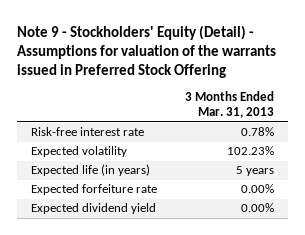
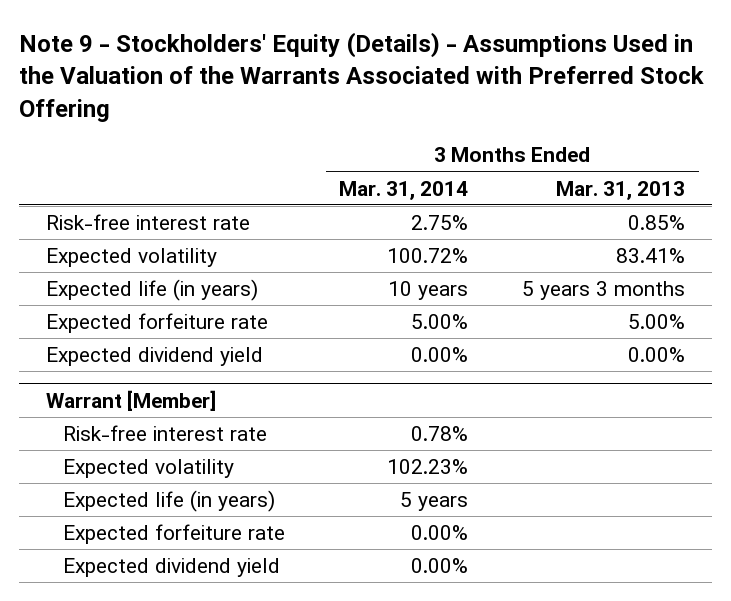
[17,24,277,79] Note 9 - Stockholders' Equity (Detail) - Assumptions for valuation of the warrants issued in Preferred Stock Offering -> [19,31,705,123] Note 9 - Stockholders' Equity (Details) - Assumptions Used in the Valuation of the Warrants Associated with Preferred Stock Offering
none -> [339,180,469,200] Mar. 31, 2014
[241,127,275,137] 0.78% -> [628,215,686,231] 0.85%
[227,146,275,156] 102.23% -> [616,248,686,264] 83.41%
[236,166,275,177] 5 years -> [522,281,686,301] 5 years 3 months
[241,184,275,194] 0.00% -> [628,314,686,330] 5.00%
none -> [46,389,217,411] Warrant [Member]
none -> [63,425,268,442] Risk-free interest rate
none -> [63,459,235,479] Expected volatility
none -> [63,490,276,513] Expected life (in years)
none -> [63,524,286,545] Expected forfeiture rate
none -> [63,558,281,578] Expected dividend yield

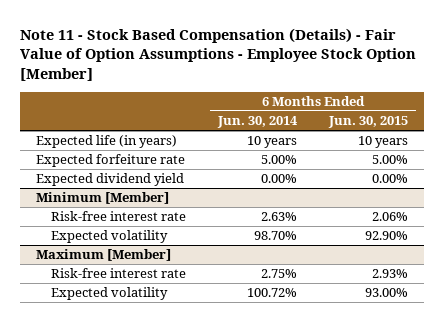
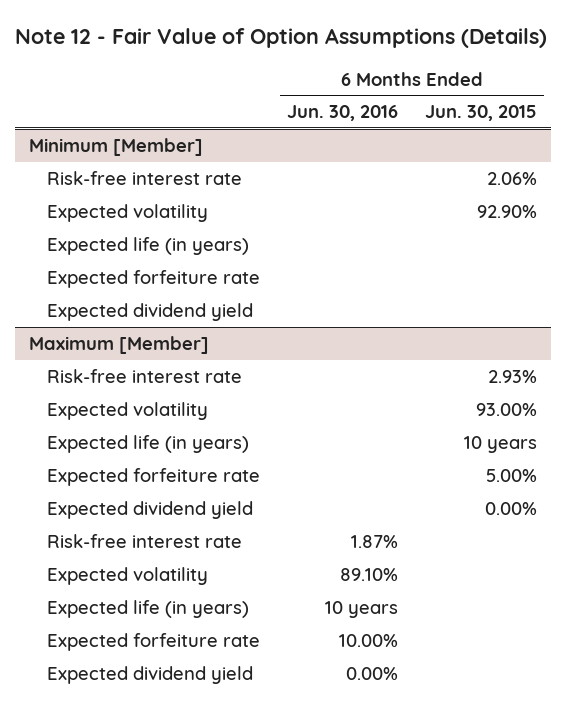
[19,27,416,82] Note 11 - Stock Based Compensation (Details) - Fair Value of Option Assumptions - Employee Stock Option [Member] -> [15,28,548,49] Note 12 - Fair Value of Option Assumptions (Details)
[216,116,298,129] Jun. 30, 2014 -> none
none -> [286,105,398,122] Jun. 30, 2016
[35,135,177,149] Expected life (in years) -> none
[35,154,185,168] Expected forfeiture rate -> none
[35,173,184,187] Expected dividend yield -> none
none -> [46,236,249,255] Expected life (in years)
none -> [46,269,260,288] Expected forfeiture rate
none -> [46,302,253,321] Expected dividend yield
none -> [46,434,249,453] Expected life (in years)
none -> [46,467,260,486] Expected forfeiture rate
none -> [46,500,253,519] Expected dividend yield
none -> [46,533,242,548] Risk-free interest rate
none -> [46,566,208,585] Expected volatility
none -> [46,599,249,618] Expected life (in years)
none -> [46,632,260,651] Expected forfeiture rate
none -> [46,665,253,684] Expected dividend yield

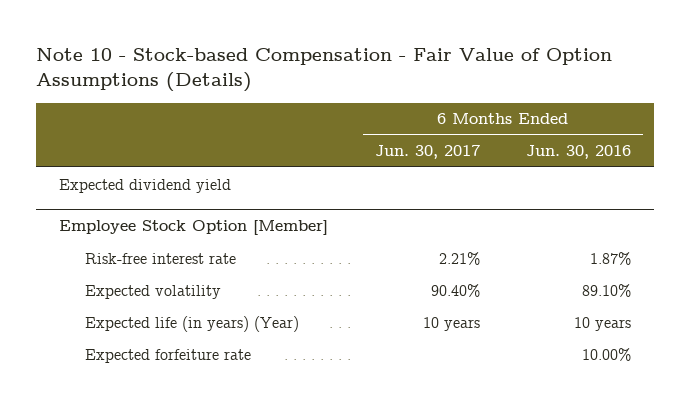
[15,28,548,49] Note 12 - Fair Value of Option Assumptions (Details) -> [36,48,613,93] Note 10 - Stock-based Compensation - Fair Value of Option Assumptions (Details)
[425,105,538,122] Jun. 30, 2015 -> none
none -> [374,145,480,160] Jun. 30, 2017
[29,137,204,156] Minimum [Member] -> none
[46,170,242,185] Risk-free interest rate -> none
[46,203,208,222] Expected volatility -> none
[46,236,249,255] Expected life (in years) -> none
[46,269,260,288] Expected forfeiture rate -> none
[46,302,253,321] Expected dividend yield -> none
[46,368,242,383] Risk-free interest rate -> none
[46,401,208,420] Expected volatility -> none
[46,434,249,453] Expected life (in years) -> none
[46,467,260,486] Expected forfeiture rate -> none
[46,500,253,519] Expected dividend yield -> none
none -> [59,178,232,193] Expected dividend yield
[29,335,210,354] Maximum [Member] -> [59,220,329,236] Employee Stock Option [Member]
[46,599,249,618] Expected life (in years) -> [84,315,299,332] Expected life (in years) (Year)
[46,665,253,684] Expected dividend yield -> none

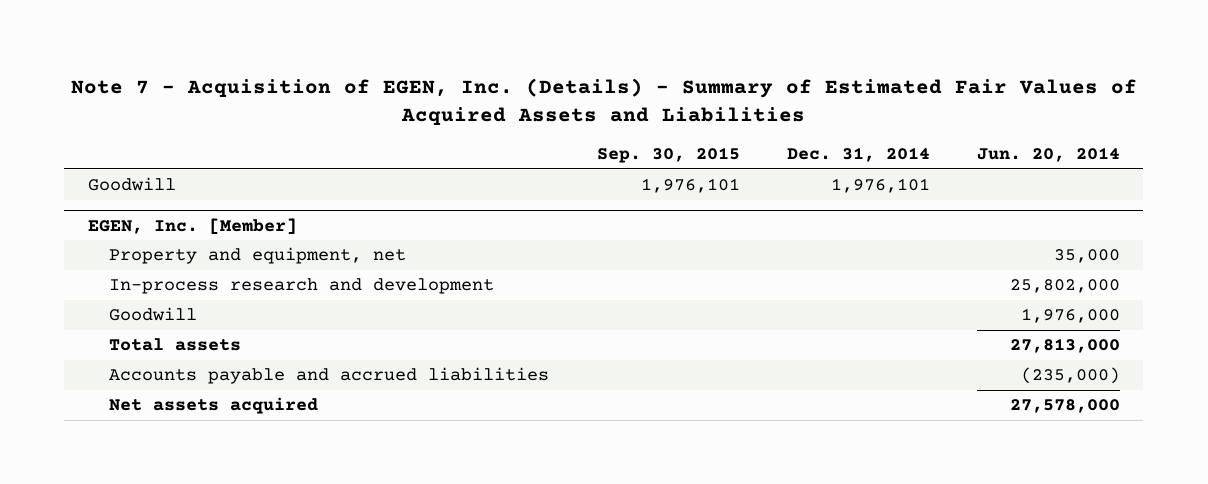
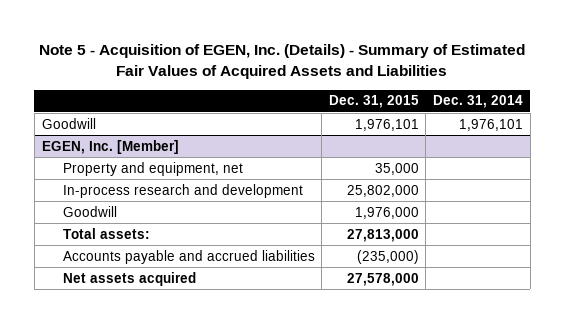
[70,77,1137,126] Note 7 - Acquisition of EGEN, Inc. (Details) - Summary of Estimated Fair Values of Acquired Assets and Liabilities -> [39,44,526,80] Note 5 - Acquisition of EGEN, Inc. (Details) - Summary of Estimated Fair Values of Acquired Assets and Liabilities
[596,147,740,164] Sep. 30, 2015 -> none
[976,147,1120,163] Jun. 20, 2014 -> none
none -> [328,95,419,109] Dec. 31, 2015
[109,338,242,352] Total assets -> [62,227,150,239] Total assets:

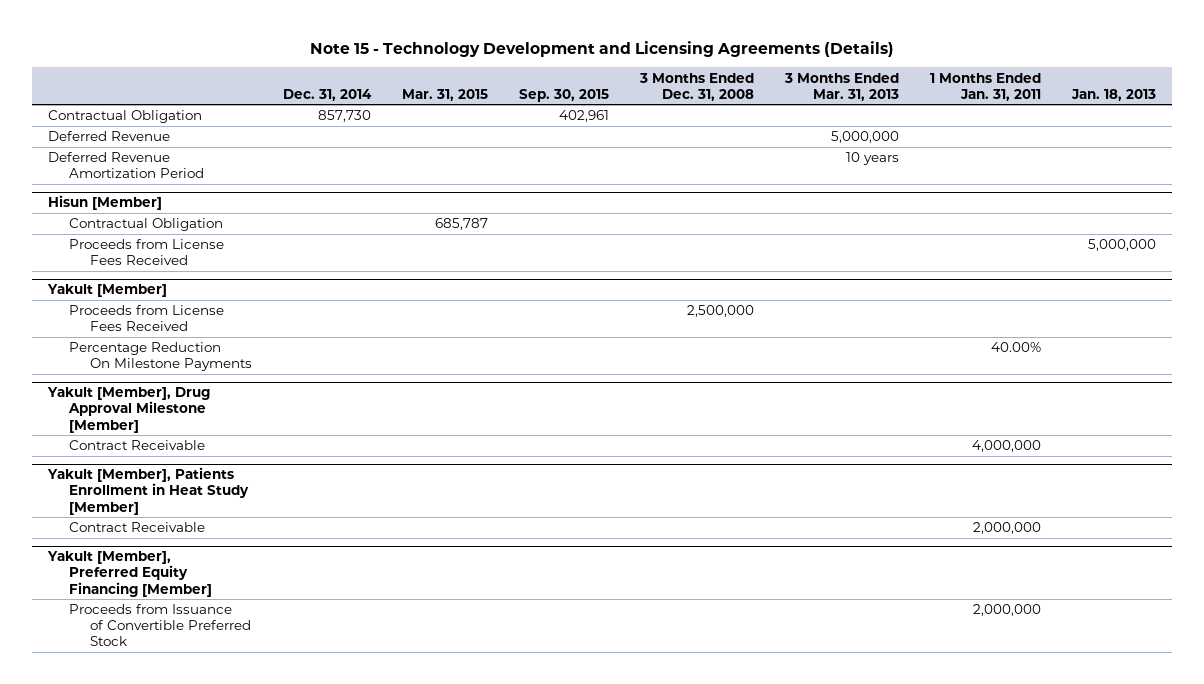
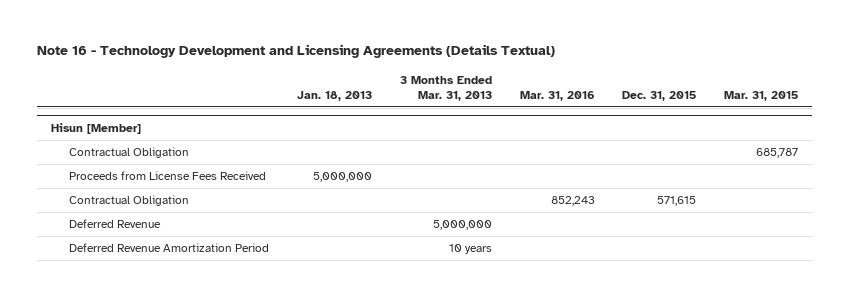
[310,40,895,57] Note 15 - Technology Development and Licensing Agreements (Details) -> [36,44,555,59] Note 16 - Technology Development and Licensing Agreements (Details Textual)
[282,88,372,101] Dec. 31, 2014 -> none
[518,88,609,102] Sep. 30, 2015 -> none
[639,72,755,101] 3 Months Ended Dec. 31, 2008 -> none
[930,72,1042,101] 1 Months Ended Jan. 31, 2011 -> none
none -> [519,90,595,101] Mar. 31, 2016
none -> [622,90,697,101] Dec. 31, 2015
[47,110,202,124] Contractual Obligation -> none
[47,131,170,142] Deferred Revenue -> none
[47,152,204,179] Deferred Revenue Amortization Period -> none
[46,284,167,298] Yakult [Member] -> none
[68,305,224,332] Proceeds from License Fees Received -> none
[68,342,252,372] Percentage Reduction On Milestone Payments -> none
[46,387,210,433] Yakult [Member], Drug Approval Milestone [Member] -> none
[68,440,205,451] Contract Receivable -> none
[46,467,249,515] Yakult [Member], Patients Enrollment in Heat Study [Member] -> none
[68,522,205,533] Contract Receivable -> none
[46,551,212,597] Yakult [Member], Preferred Equity Financing [Member] -> none
[68,604,251,647] Proceeds from Issuance of Convertible Preferred Stock -> none
none -> [68,195,189,207] Contractual Obligation
none -> [68,219,161,229] Deferred Revenue
none -> [68,243,269,253] Deferred Revenue Amortization Period

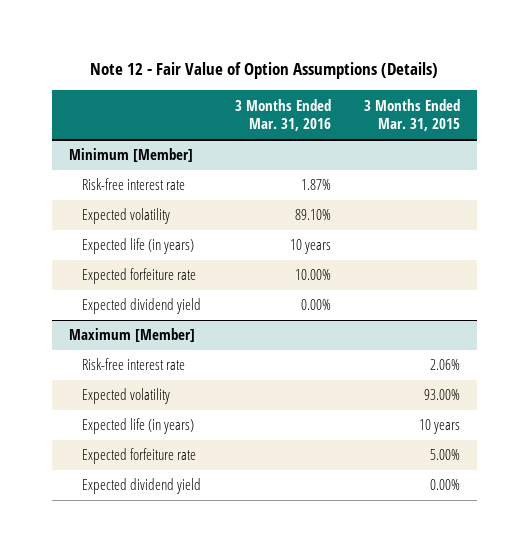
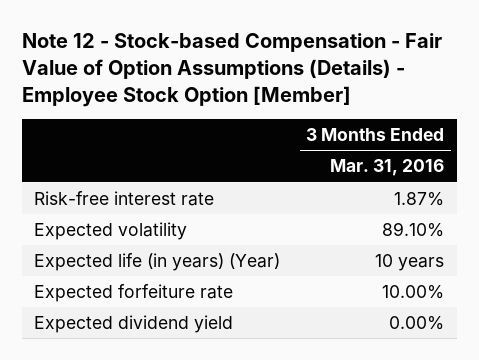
[90,62,439,80] Note 12 - Fair Value of Option Assumptions (Details) -> [21,33,442,108] Note 12 - Stock-based Compensation - Fair Value of Option Assumptions (Details) - Employee Stock Option [Member]
[364,98,461,132] 3 Months Ended Mar. 31, 2015 -> none
[68,148,193,163] Minimum [Member] -> none
[82,238,195,255] Expected life (in years) -> [34,252,281,271] Expected life (in years) (Year)
[68,328,195,343] Maximum [Member] -> none
[82,358,186,371] Risk-free interest rate -> none
[82,388,171,405] Expected volatility -> none
[82,418,195,435] Expected life (in years) -> none
[82,448,197,465] Expected forfeiture rate -> none
[82,478,202,495] Expected dividend yield -> none

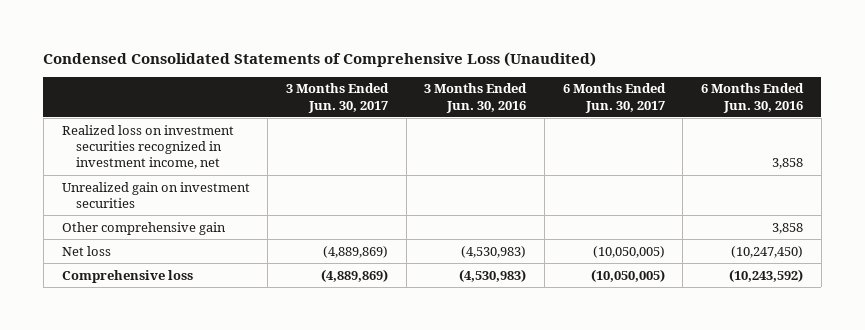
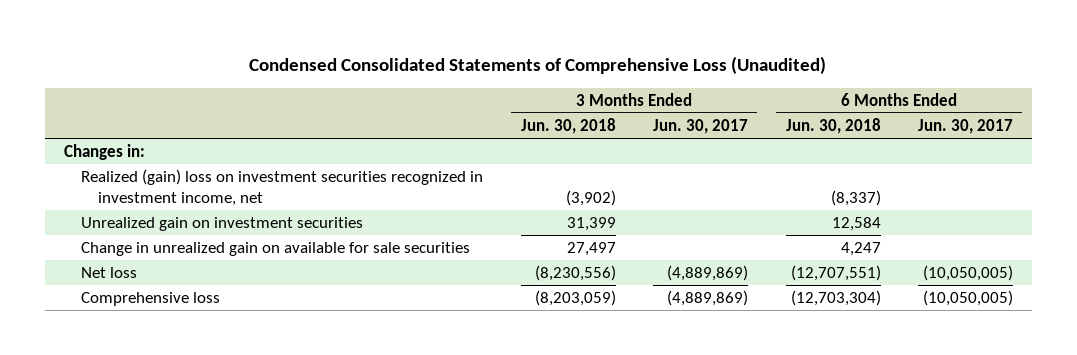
[424,83,528,113] 3 Months Ended Jun. 30, 2016 -> none
[701,83,805,113] 6 Months Ended Jun. 30, 2016 -> none
none -> [520,118,616,135] Jun. 30, 2018
none -> [785,118,881,135] Jun. 30, 2018
none -> [63,144,145,161] Changes in:
[61,124,234,170] Realized loss on investment securities recognized in investment income, net -> [81,169,484,207] Realized (gain) loss on investment securities recognized in investment income, net
[61,221,226,235] Other comprehensive gain -> none
none -> [81,242,471,257] Change in unrealized gain on available for sale securities

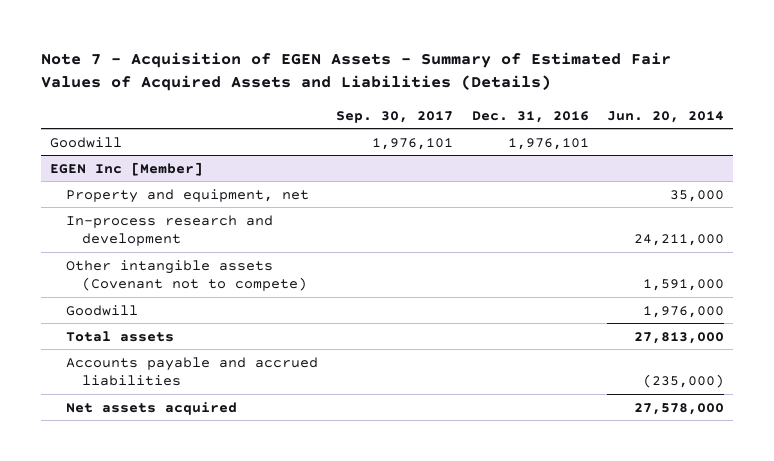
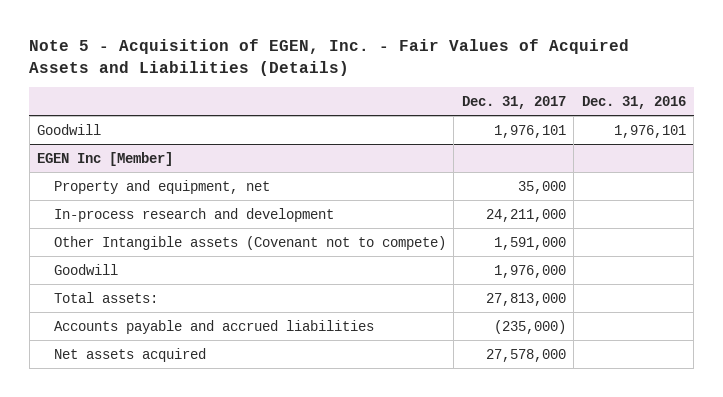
[40,52,671,92] Note 7 - Acquisition of EGEN Assets - Summary of Estimated Fair Values of Acquired Assets and Liabilities (Details) -> [29,38,630,76] Note 5 - Acquisition of EGEN, Inc. - Fair Values of Acquired Assets and Liabilities (Details)
[336,110,454,123] Sep. 30, 2017 -> none
[606,110,724,123] Jun. 20, 2014 -> none
none -> [461,95,566,109] Dec. 31, 2017
[66,259,308,292] Other intangible assets (Covenant not to compete) -> [53,235,446,250] Other Intangible assets (Covenant not to compete)
[66,330,175,342] Total assets -> [53,291,158,303] Total assets:

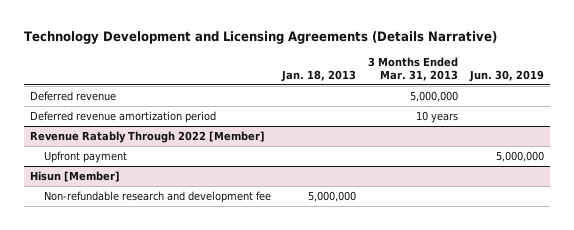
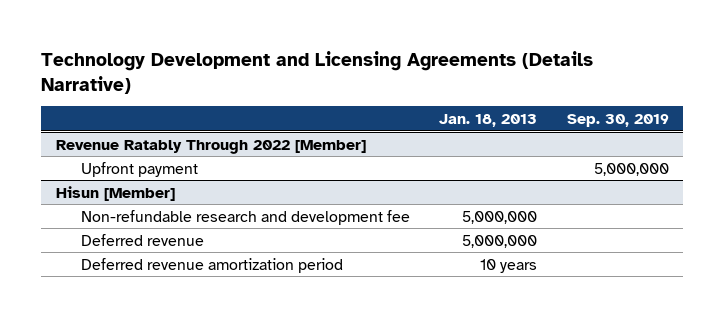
[368,57,459,81] 3 Months Ended Mar. 31, 2013 -> none
[468,69,544,82] Jun. 30, 2019 -> none
none -> [566,113,669,127] Sep. 30, 2019
[30,90,117,101] Deferred revenue -> none
[30,110,217,123] Deferred revenue amortization period -> none
none -> [80,233,204,246] Deferred revenue
none -> [80,257,343,273] Deferred revenue amortization period

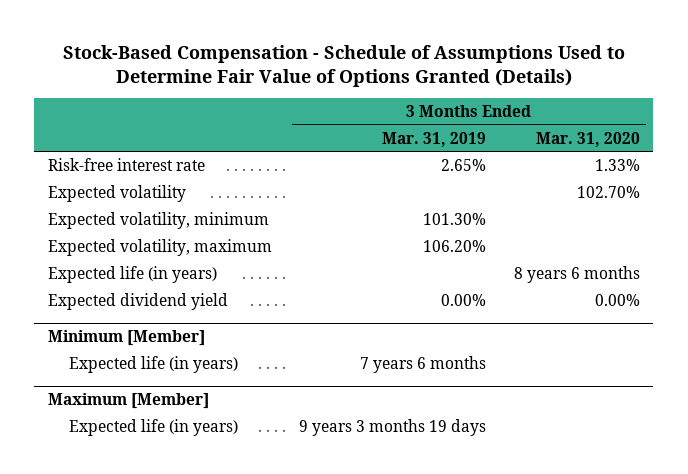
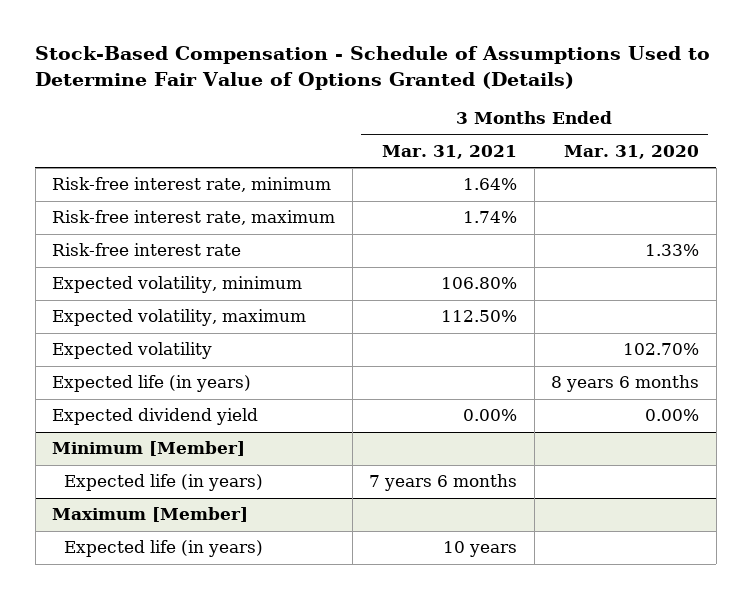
[382,131,487,147] Mar. 31, 2019 -> none
none -> [382,144,518,159] Mar. 31, 2021
none -> [52,177,332,193] Risk-free interest rate, minimum
none -> [52,210,336,226] Risk-free interest rate, maximum
[48,184,187,202] Expected volatility -> [52,342,213,360] Expected volatility

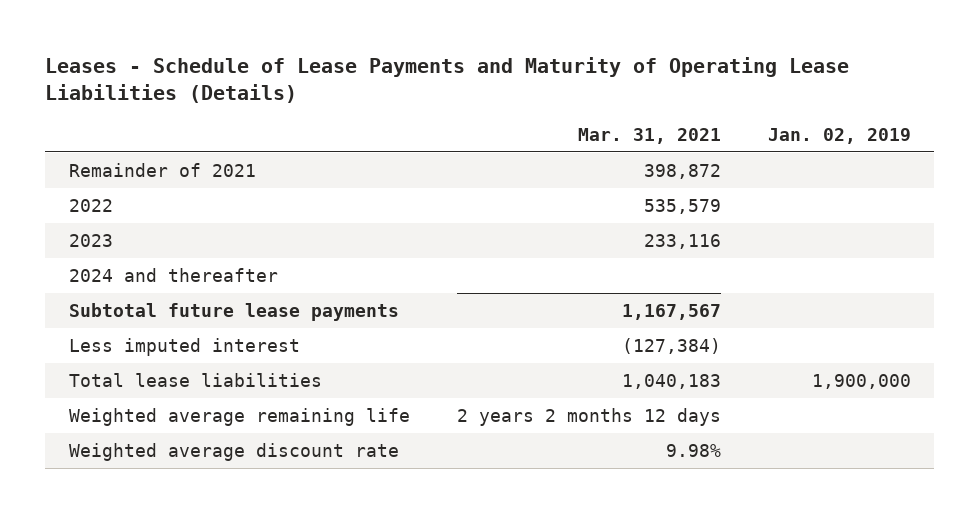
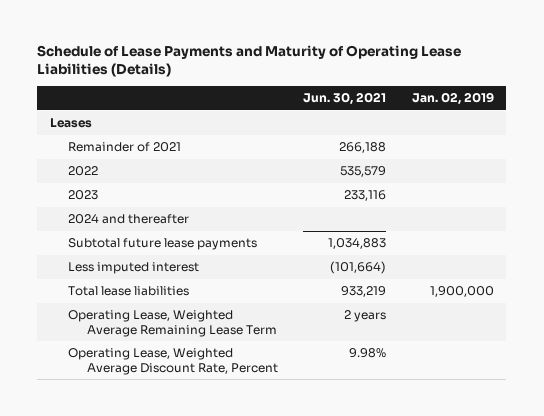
[45,56,850,103] Leases - Schedule of Lease Payments and Maturity of Operating Lease Liabilities (Details) -> [37,44,462,77] Schedule of Lease Payments and Maturity of Operating Lease Liabilities (Details)
[577,127,721,144] Mar. 31, 2021 -> none
none -> [303,91,387,105] Jun. 30, 2021
none -> [50,118,93,129] Leases
[68,407,410,426] Weighted average remaining life -> [68,310,277,337] Operating Lease, Weighted Average Remaining Lease Term
[68,442,399,461] Weighted average discount rate -> [68,348,278,375] Operating Lease, Weighted Average Discount Rate, Percent

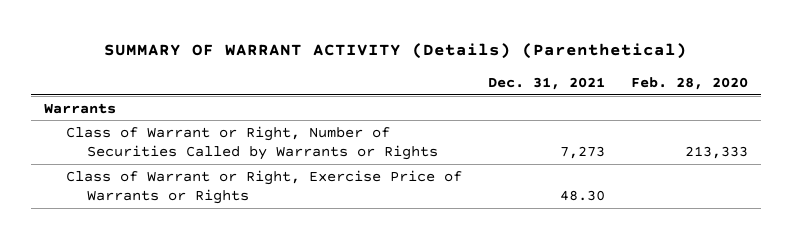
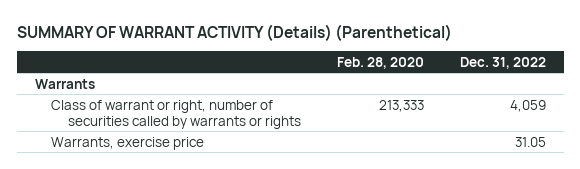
[488,77,606,91] Dec. 31, 2021 -> none
none -> [459,56,546,69] Dec. 31, 2022
[65,125,439,161] Class of Warrant or Right, Number of Securities Called by Warrants or Rights -> [51,99,301,129] Class of warrant or right, number of securities called by warrants or rights
[65,169,462,205] Class of Warrant or Right, Exercise Price of Warrants or Rights -> [51,136,205,150] Warrants, exercise price

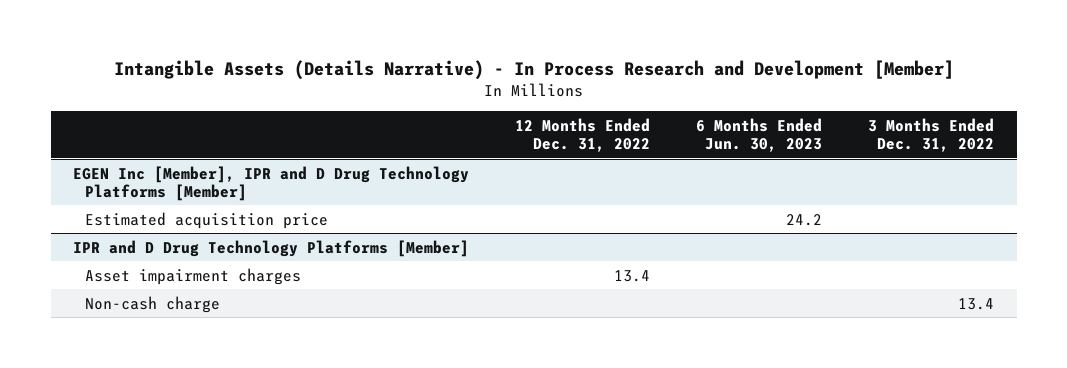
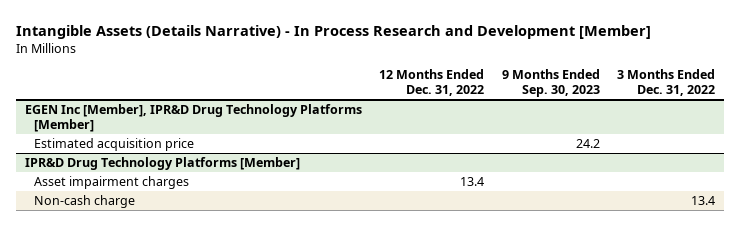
[696,117,823,152] 6 Months Ended Jun. 30, 2023 -> none
none -> [501,69,600,98] 9 Months Ended Sep. 30, 2023
[73,165,470,201] EGEN Inc [Member], IPR and D Drug Technology Platforms [Member] -> [25,104,363,133] EGEN Inc [Member], IPR&D Drug Technology Platforms [Member]
[73,239,470,257] IPR and D Drug Technology Platforms [Member] -> [25,157,301,171] IPR&D Drug Technology Platforms [Member]

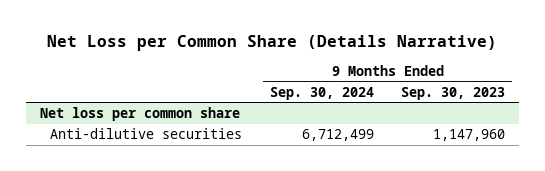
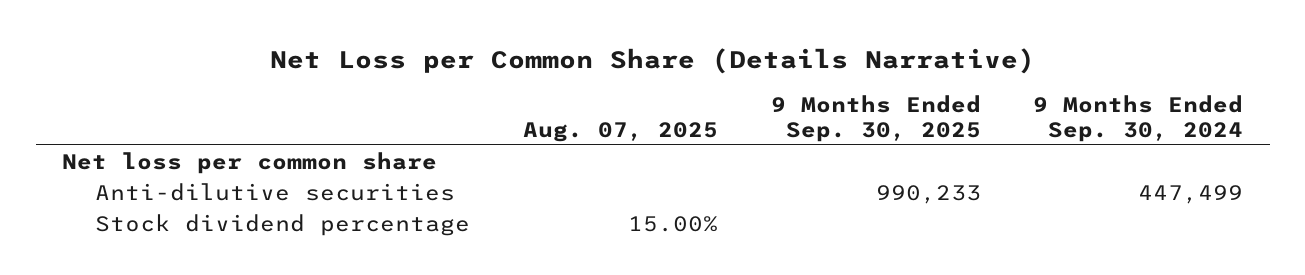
[401,86,506,100] Sep. 30, 2023 -> none
none -> [522,121,718,142] Aug. 07, 2025
none -> [770,95,981,142] 9 Months Ended Sep. 30, 2025
[301,129,374,142] 6,712,499 -> [1138,184,1244,204] 447,499
none -> [95,213,471,236] Stock dividend percentage

